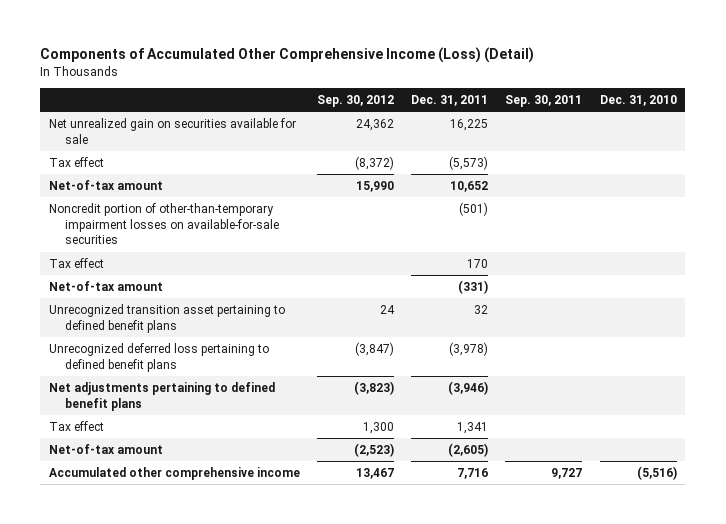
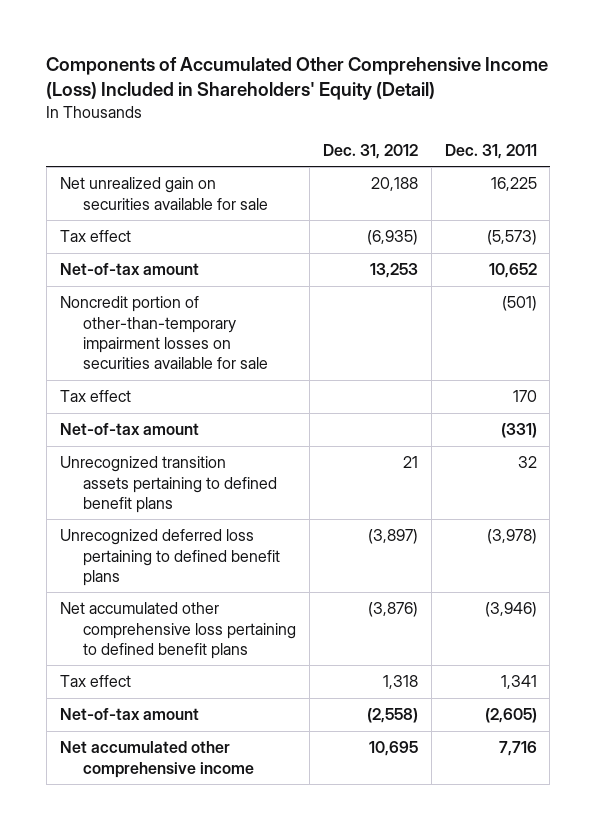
[40,47,535,64] Components of Accumulated Other Comprehensive Income (Loss) (Detail) -> [46,57,549,100] Components of Accumulated Other Comprehensive Income (Loss) Included in Shareholders' Equity (Detail)
[317,94,395,107] Sep. 30, 2012 -> none
[505,94,583,107] Sep. 30, 2011 -> none
[599,94,677,106] Dec. 31, 2010 -> none
none -> [322,143,418,159] Dec. 31, 2012
[48,203,279,245] Noncredit portion of other-than-temporary impairment losses on available-for-sale securities -> [59,296,268,370] Noncredit portion of other-than-temporary impairment losses on securities available for sale
[48,304,285,333] Unrecognized transition asset pertaining to defined benefit plans -> [59,456,277,513] Unrecognized transition assets pertaining to defined benefit plans
[48,382,275,411] Net adjustments pertaining to defined benefit plans -> [59,602,296,659] Net accumulated other comprehensive loss pertaining to defined benefit plans
[48,467,300,481] Accumulated other comprehensive income -> [59,741,254,778] Net accumulated other comprehensive income

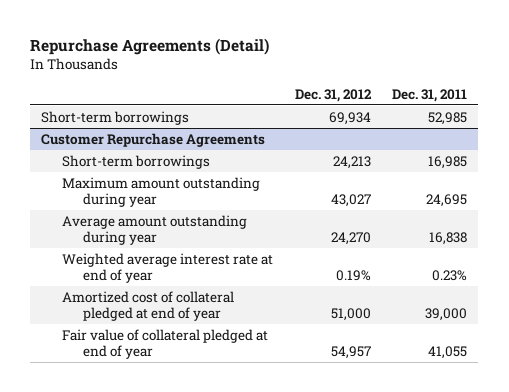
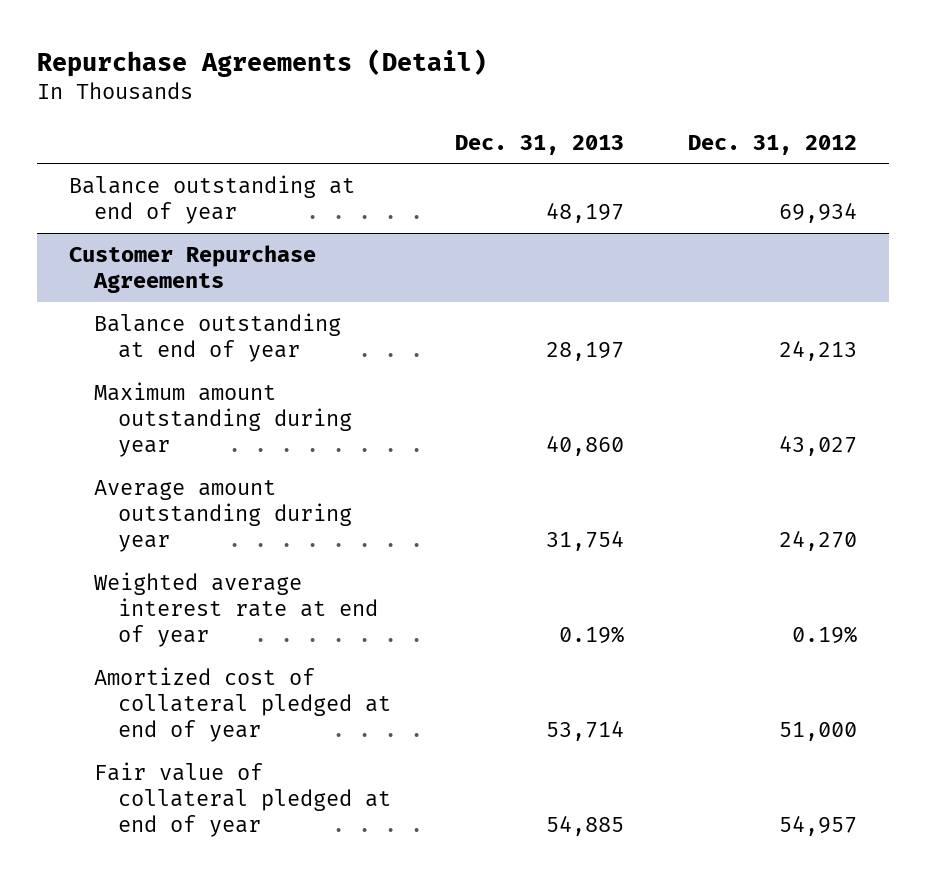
[392,88,468,102] Dec. 31, 2011 -> none
none -> [455,134,625,155] Dec. 31, 2013
[41,110,190,125] Short-term borrowings -> [69,174,356,224] Balance outstanding at end of year
[61,154,210,169] Short-term borrowings -> [93,312,341,362] Balance outstanding at end of year

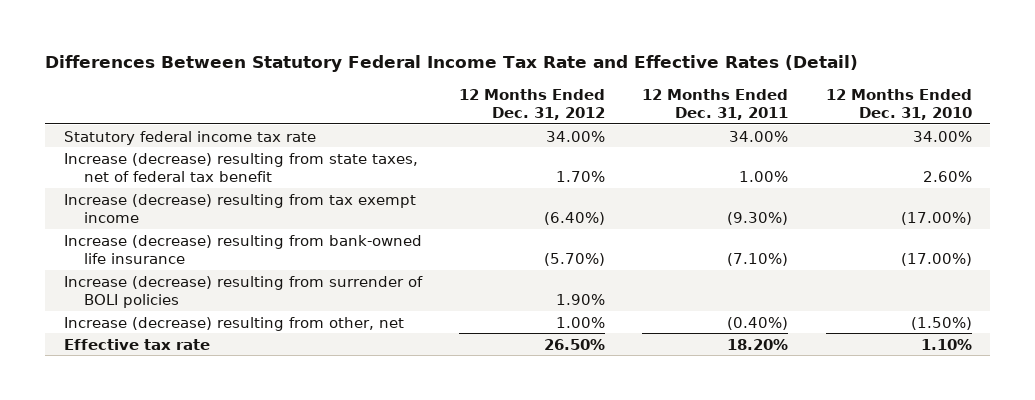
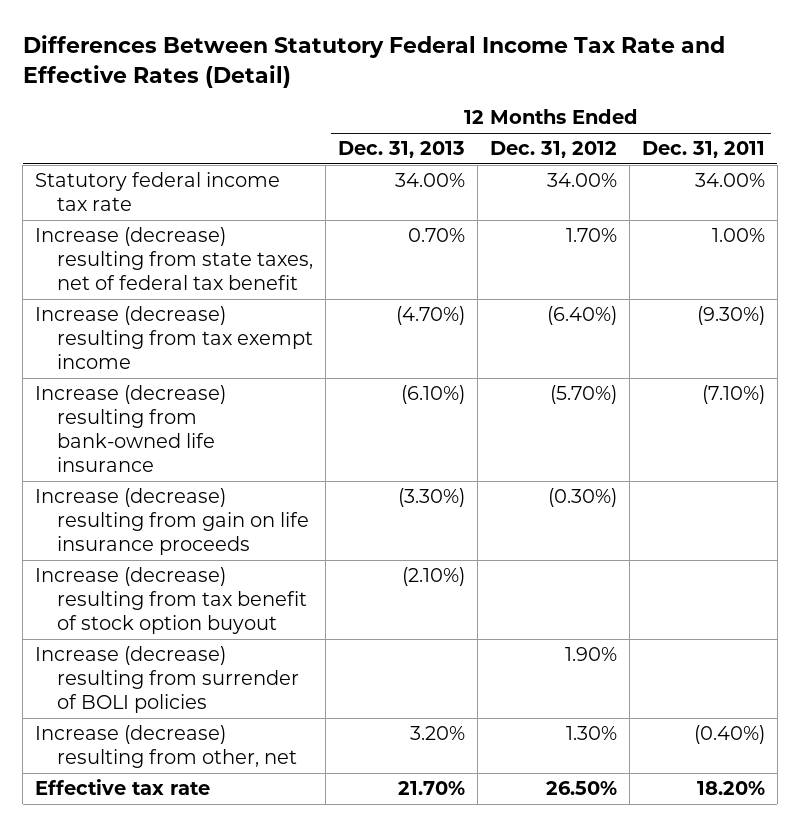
[825,88,972,121] 12 Months Ended Dec. 31, 2010 -> none
none -> [337,141,465,159] Dec. 31, 2013
none -> [35,488,309,556] Increase (decrease) resulting from gain on life insurance proceeds
none -> [35,567,307,635] Increase (decrease) resulting from tax benefit of stock option buyout
[556,316,606,328] 1.00% -> [565,726,617,741] 1.30%

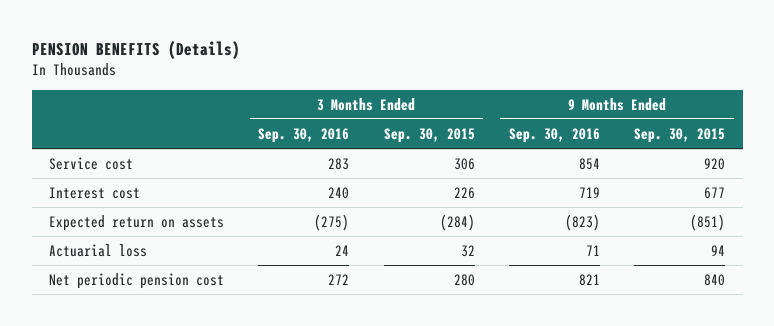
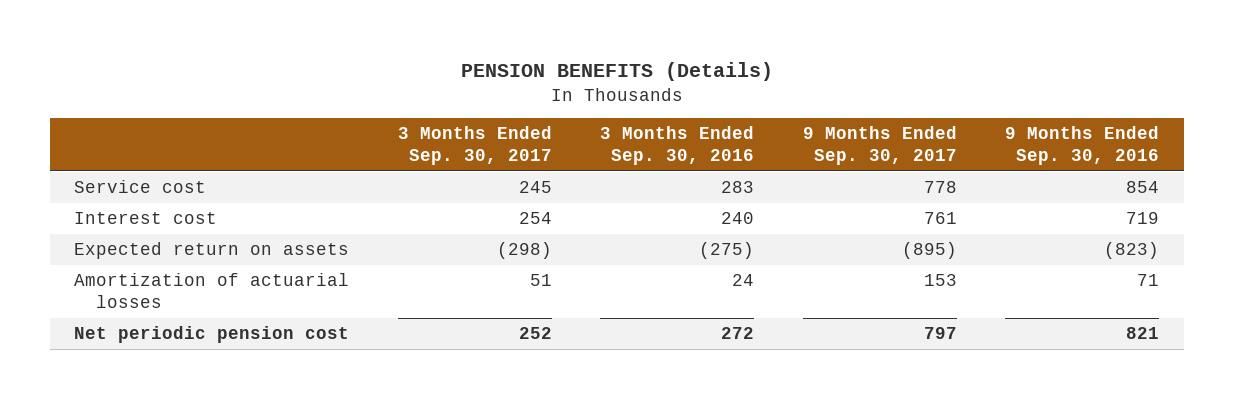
[383,127,475,143] Sep. 30, 2015 -> none
[634,127,726,143] Sep. 30, 2015 -> none
none -> [397,126,552,165] 3 Months Ended Sep. 30, 2017
none -> [802,126,957,165] 9 Months Ended Sep. 30, 2017
[48,243,147,257] Actuarial loss -> [74,273,350,308] Amortization of actuarial losses

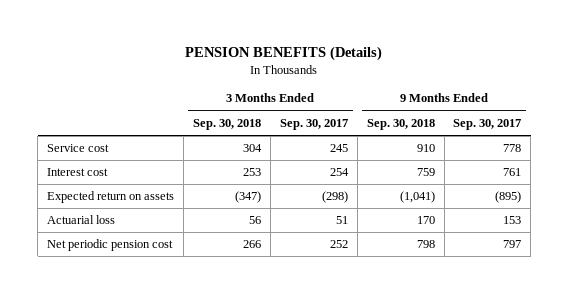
[600,126,755,165] 3 Months Ended Sep. 30, 2016 -> none
[1005,126,1160,165] 9 Months Ended Sep. 30, 2016 -> none
none -> [192,118,261,130] Sep. 30, 2018
none -> [366,118,435,130] Sep. 30, 2018
[74,273,350,308] Amortization of actuarial losses -> [47,215,116,225] Actuarial loss

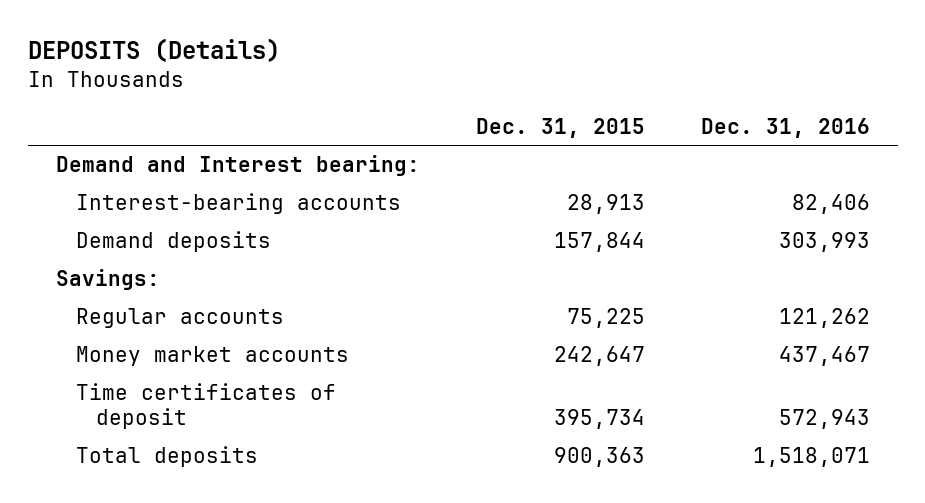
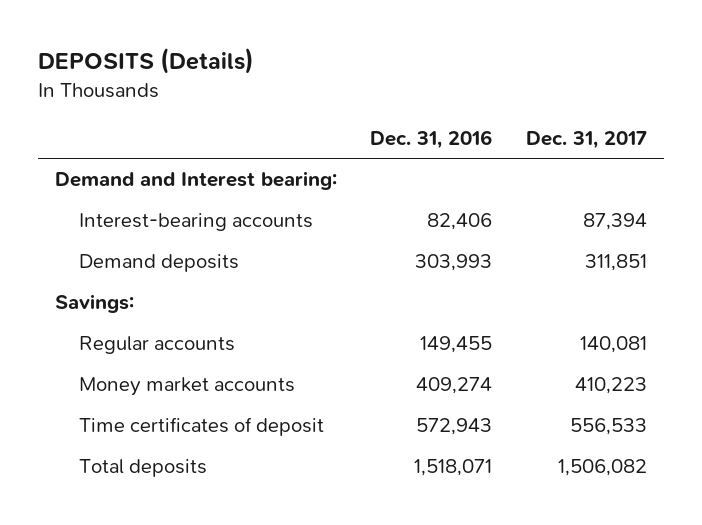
[475,117,645,138] Dec. 31, 2015 -> none
none -> [526,130,648,149] Dec. 31, 2017
[778,308,870,329] 121,262 -> [420,336,493,354] 149,455
[778,346,870,367] 437,467 -> [416,377,493,395] 409,274

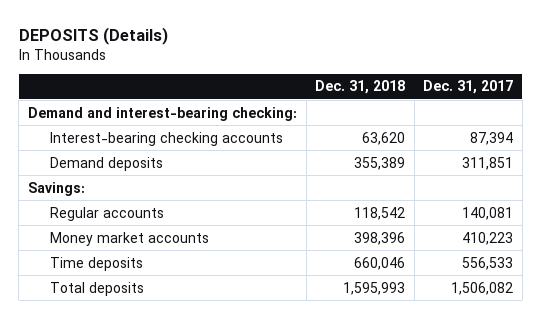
[370,129,493,149] Dec. 31, 2016 -> none
none -> [315,80,406,95] Dec. 31, 2018
[54,171,337,191] Demand and Interest bearing: -> [27,106,297,121] Demand and interest-bearing checking:
[79,213,314,232] Interest-bearing accounts -> [49,131,283,146] Interest-bearing checking accounts
[79,417,325,437] Time certificates of deposit -> [49,256,143,271] Time deposits

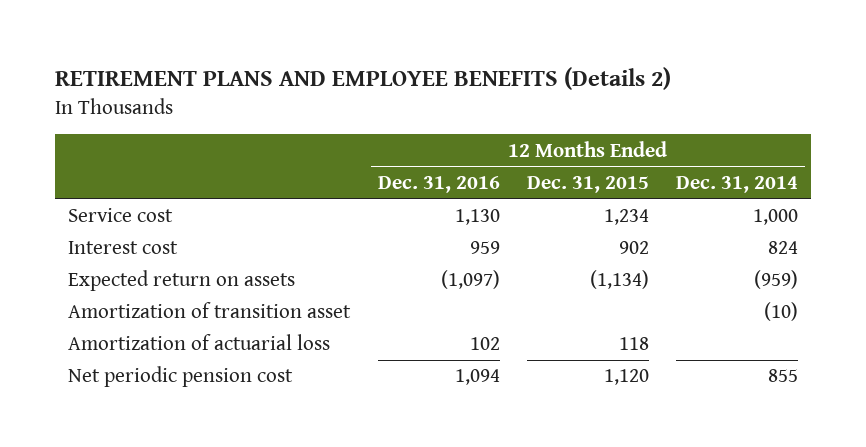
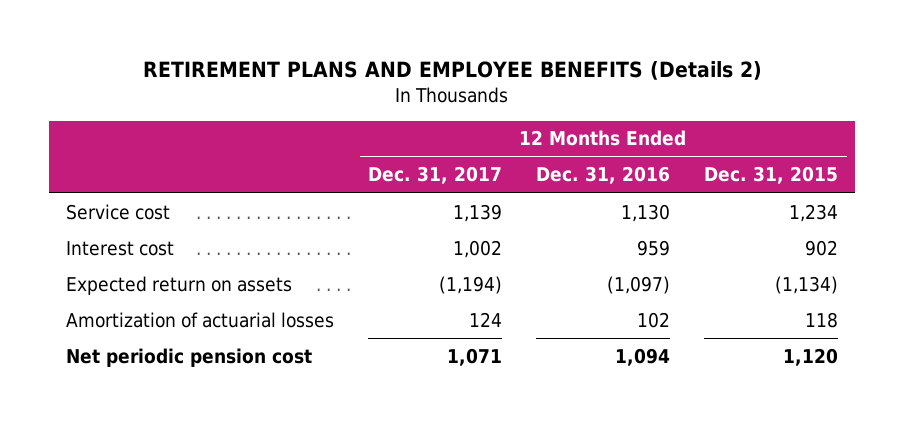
[675,175,798,193] Dec. 31, 2014 -> none
none -> [368,166,503,185] Dec. 31, 2017
[68,302,352,319] Amortization of transition asset -> none
[68,334,331,351] Amortization of actuarial loss -> [65,311,334,328] Amortization of actuarial losses

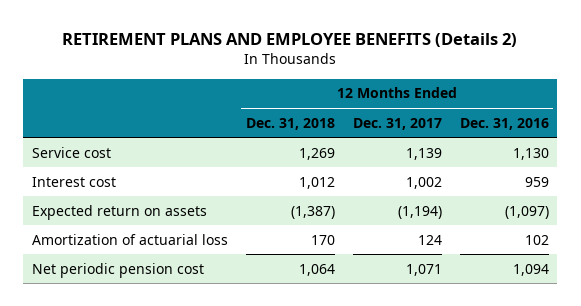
[704,166,839,185] Dec. 31, 2015 -> none
none -> [245,117,335,130] Dec. 31, 2018
[65,311,334,328] Amortization of actuarial losses -> [31,233,228,245] Amortization of actuarial loss

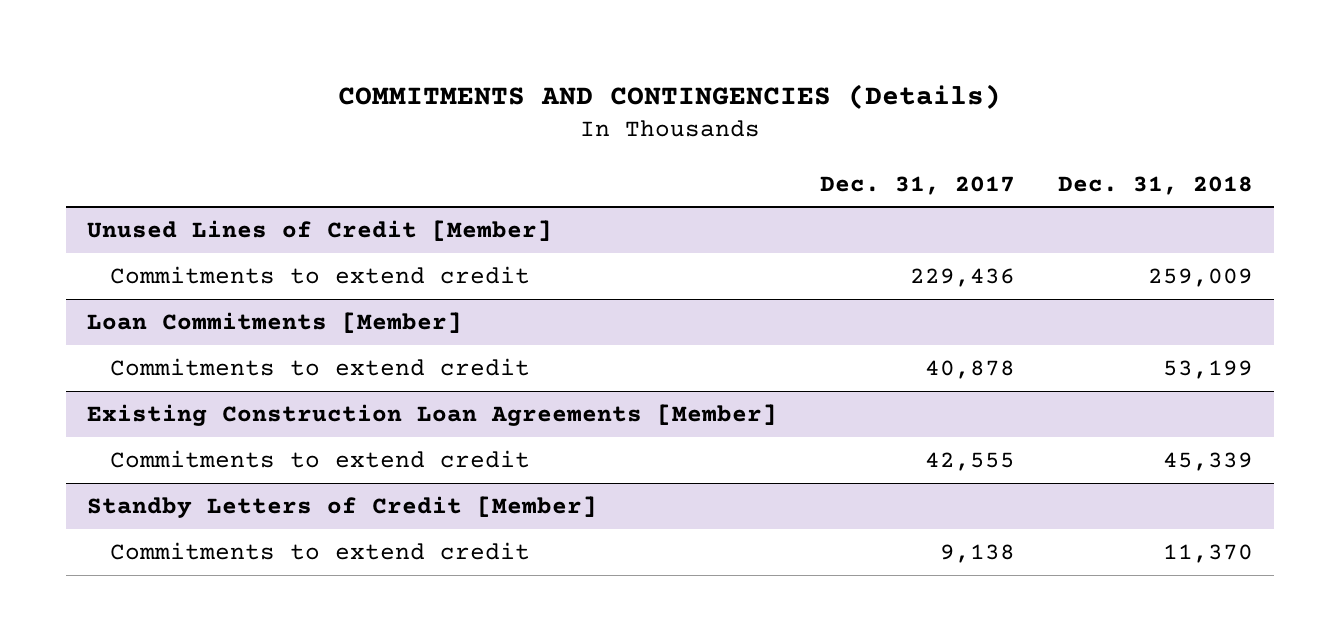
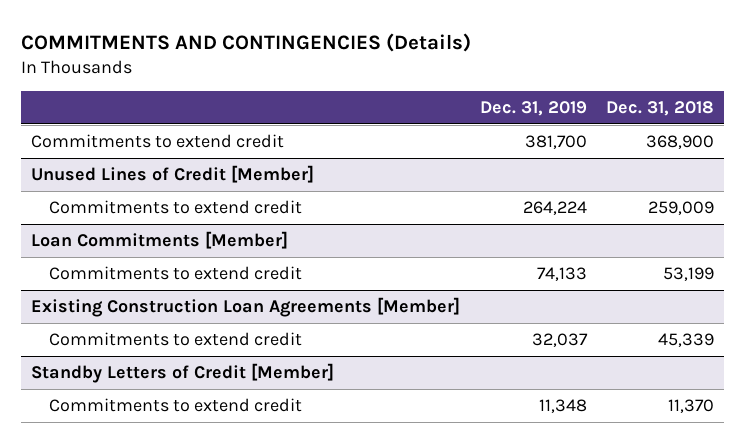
[819,175,1015,195] Dec. 31, 2017 -> none
none -> [479,100,587,116] Dec. 31, 2019
none -> [30,134,284,149] Commitments to extend credit

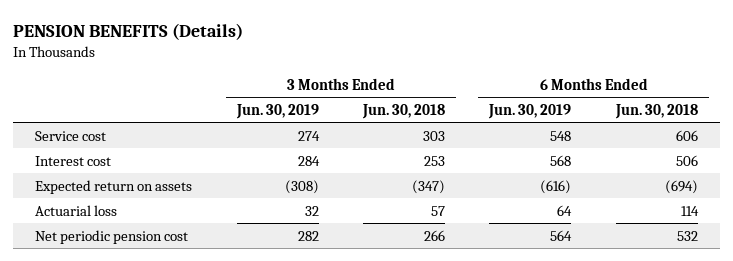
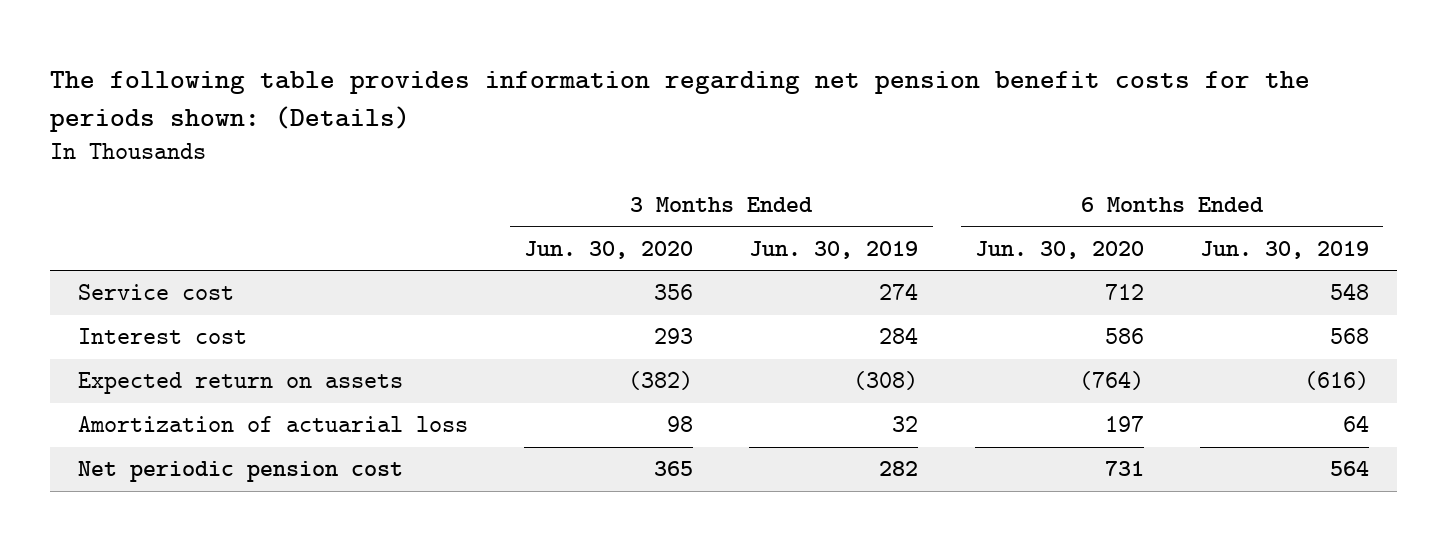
[13,22,244,40] PENSION BENEFITS (Details) -> [50,71,1311,132] The following table provides information regarding net pension benefit costs for the periods shown: (Details)
[362,103,446,119] Jun. 30, 2018 -> none
[614,103,698,119] Jun. 30, 2018 -> none
none -> [524,241,694,260] Jun. 30, 2020
none -> [974,241,1144,260] Jun. 30, 2020
[35,204,118,216] Actuarial loss -> [78,416,469,433] Amortization of actuarial loss

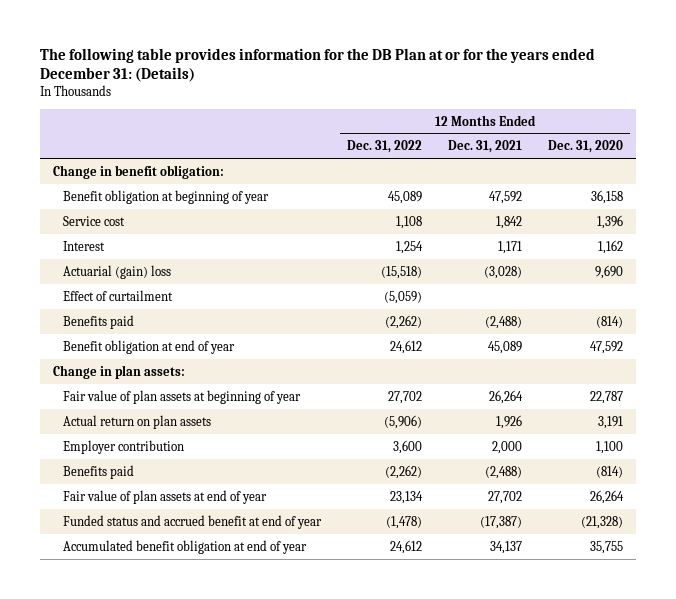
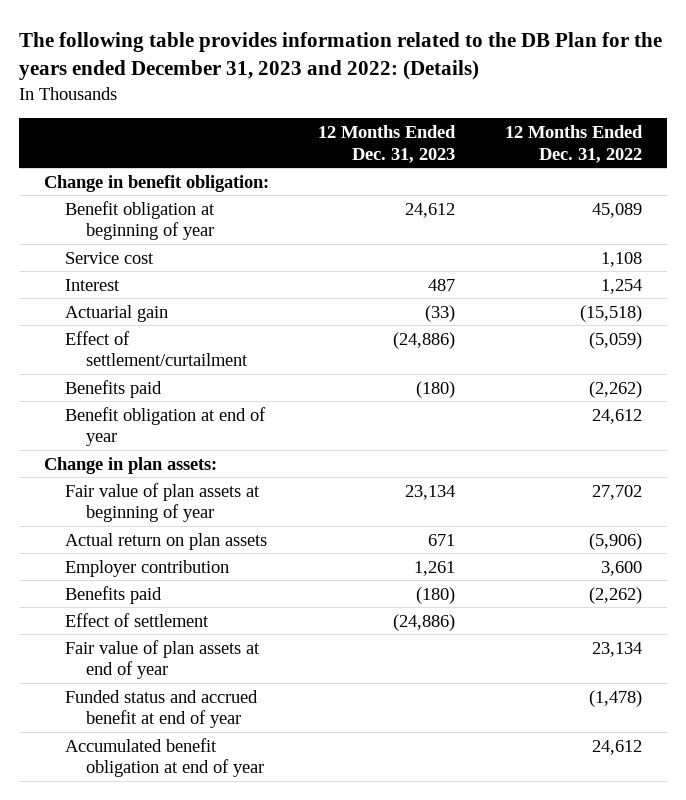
[40,47,596,83] The following table provides information for the DB Plan at or for the years ended December 31: (Details) -> [18,32,662,81] The following table provides information related to the DB Plan for the years ended December 31, 2023 and 2022: (Details)
[447,140,522,154] Dec. 31, 2021 -> none
[548,140,624,154] Dec. 31, 2020 -> none
none -> [318,124,457,163] 12 Months Ended Dec. 31, 2023
[62,264,171,279] Actuarial (gain) loss -> [64,304,168,322] Actuarial gain
[62,289,173,301] Effect of curtailment -> [64,330,248,367] Effect of settlement/curtailment
none -> [64,612,209,627] Effect of settlement

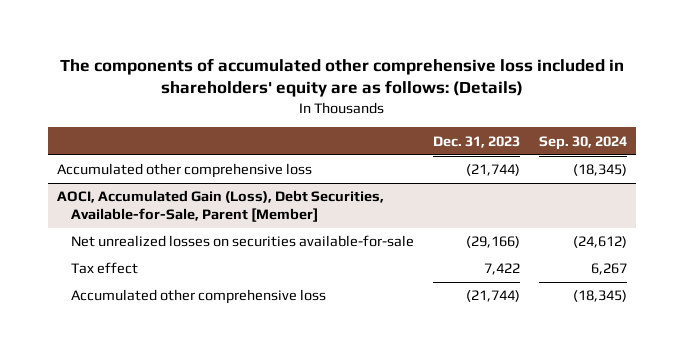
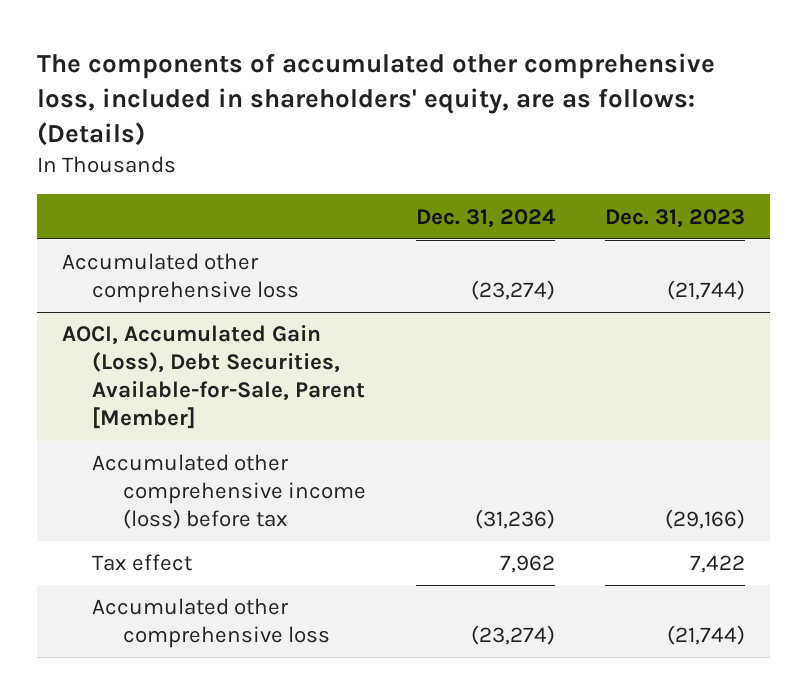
[60,57,625,98] The components of accumulated other comprehensive loss included in shareholders' equity are as follows: (Details) -> [37,52,716,146] The components of accumulated other comprehensive loss, included in shareholders' equity, are as follows: (Details)
[538,135,627,150] Sep. 30, 2024 -> none
none -> [415,208,556,228] Dec. 31, 2024
[71,235,415,248] Net unrealized losses on securities available-for-sale -> [92,454,366,530] Accumulated other comprehensive income (loss) before tax

